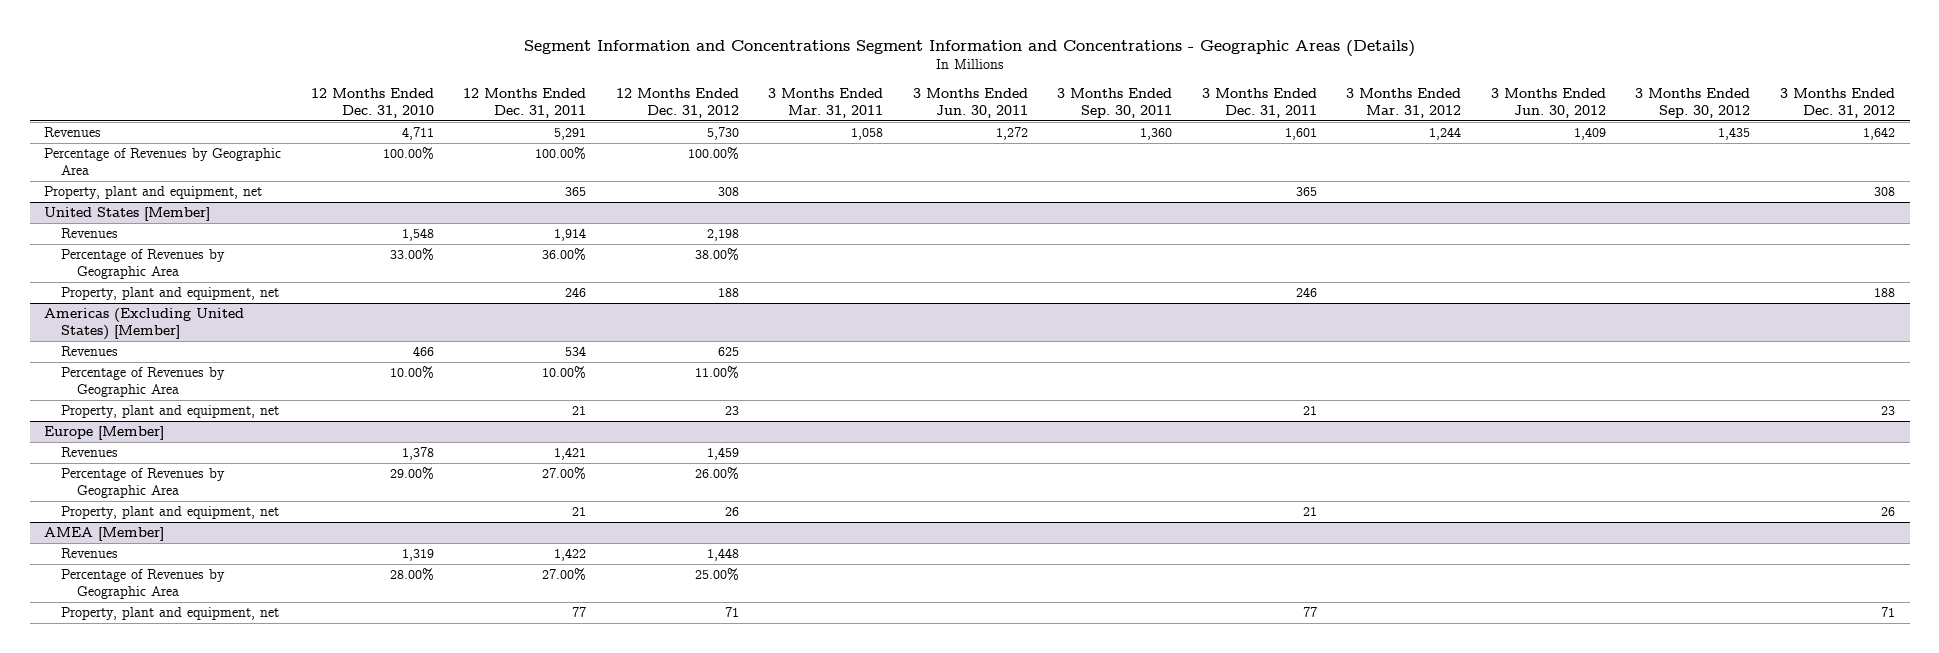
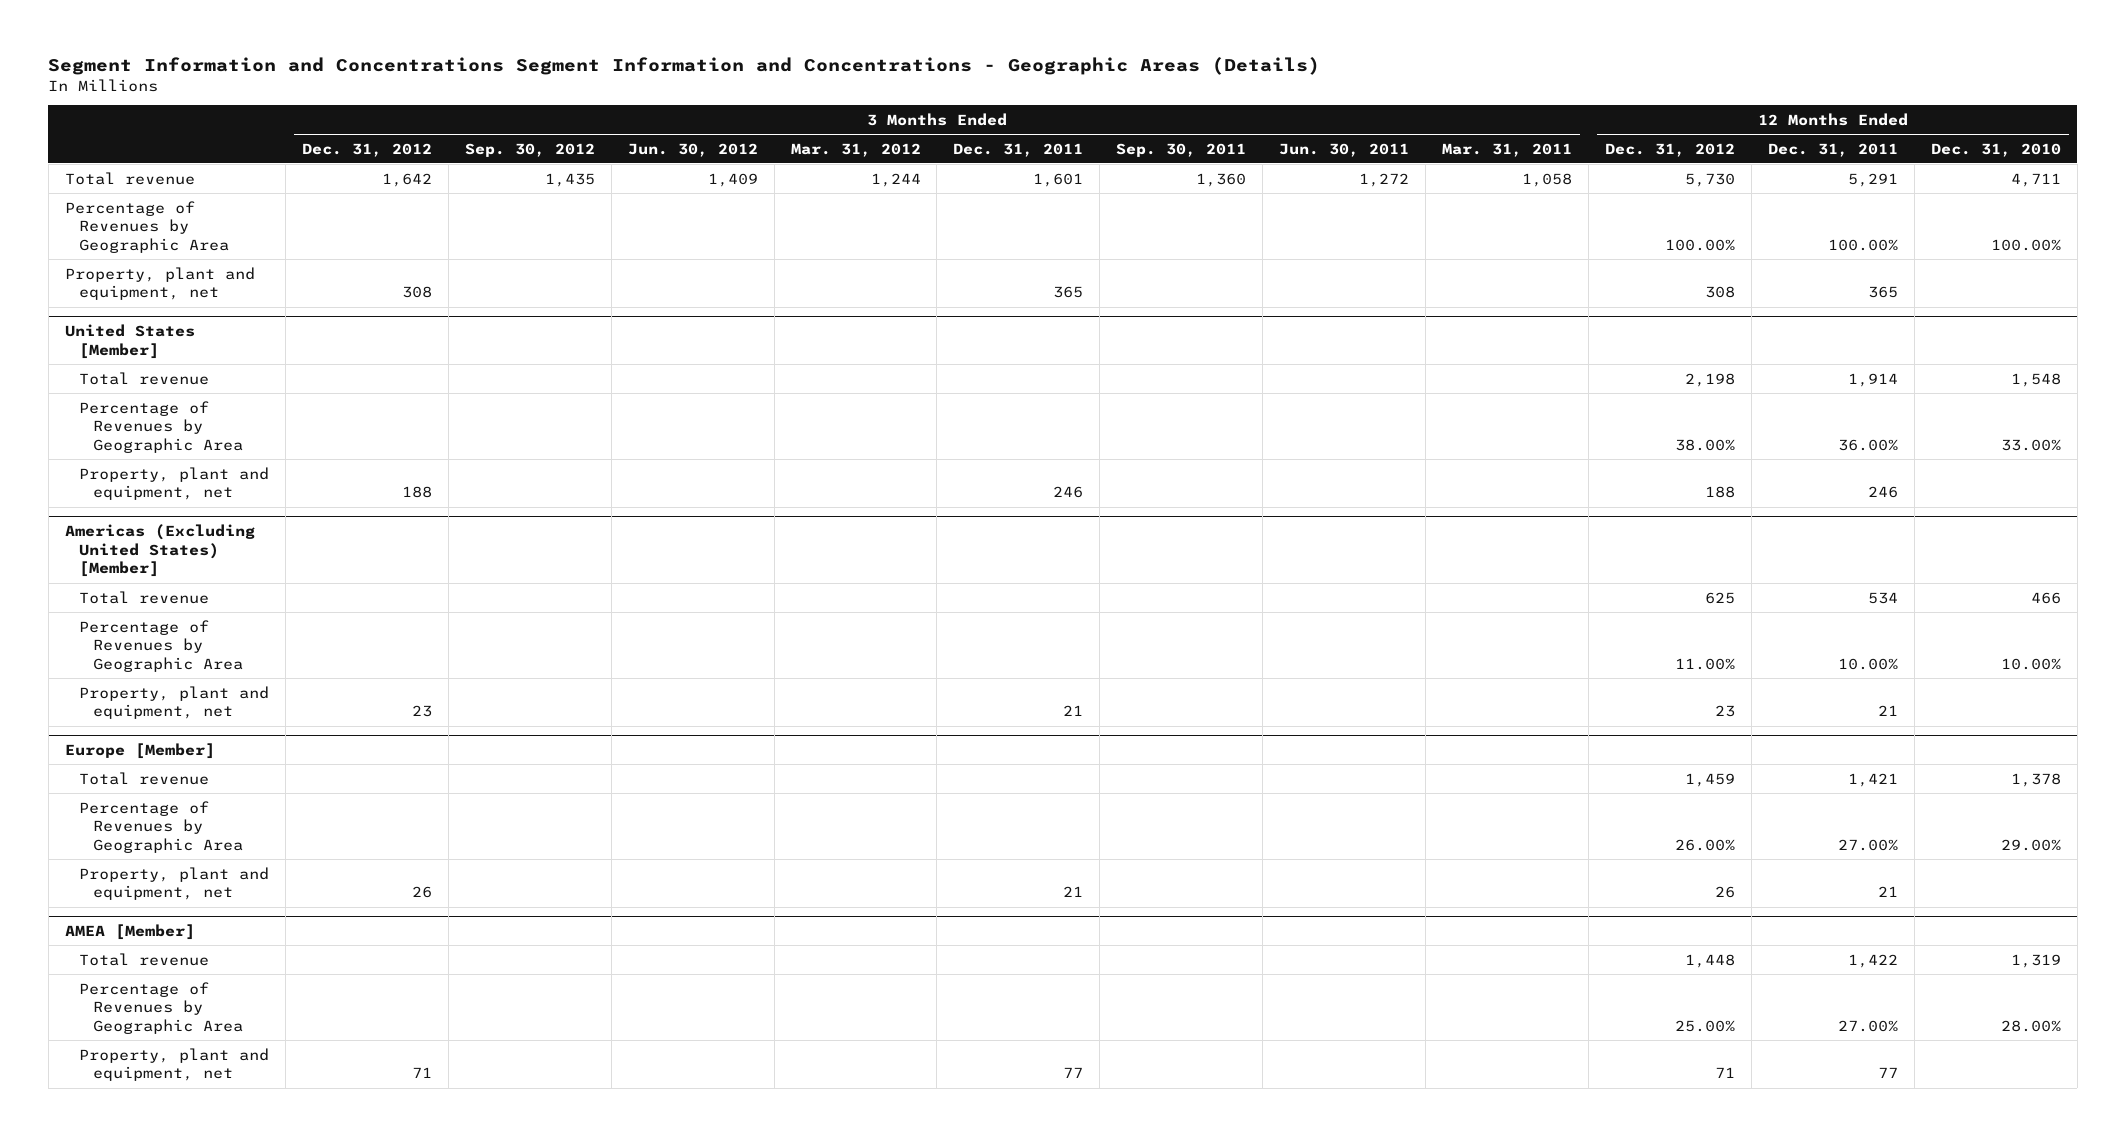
[44,127,102,138] Revenues -> [64,171,195,185] Total revenue
[60,228,118,239] Revenues -> [78,371,209,385] Total revenue
[60,346,118,357] Revenues -> [78,590,209,604] Total revenue
[60,447,118,458] Revenues -> [78,771,209,785] Total revenue
[60,548,118,559] Revenues -> [78,952,209,966] Total revenue

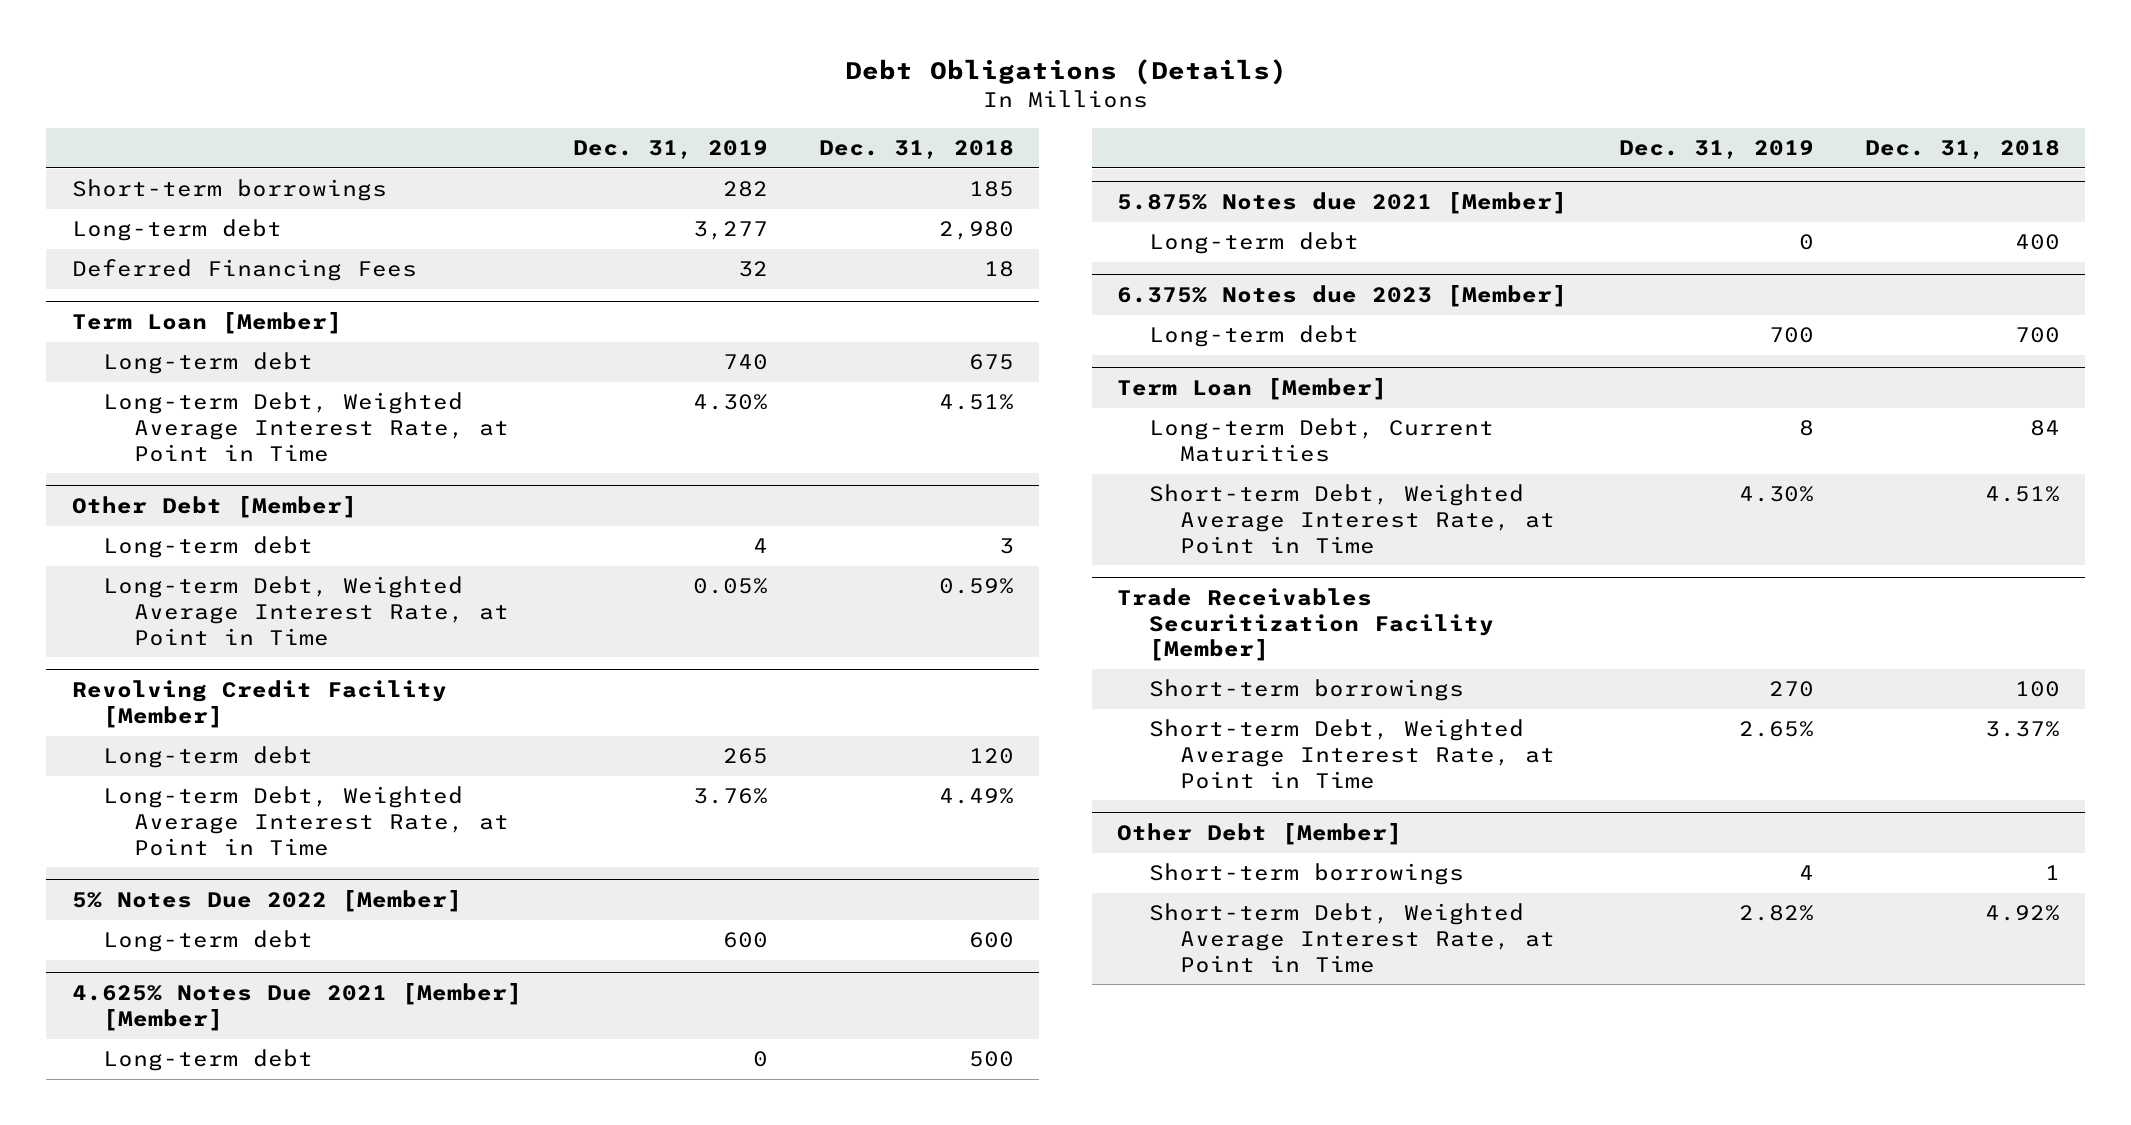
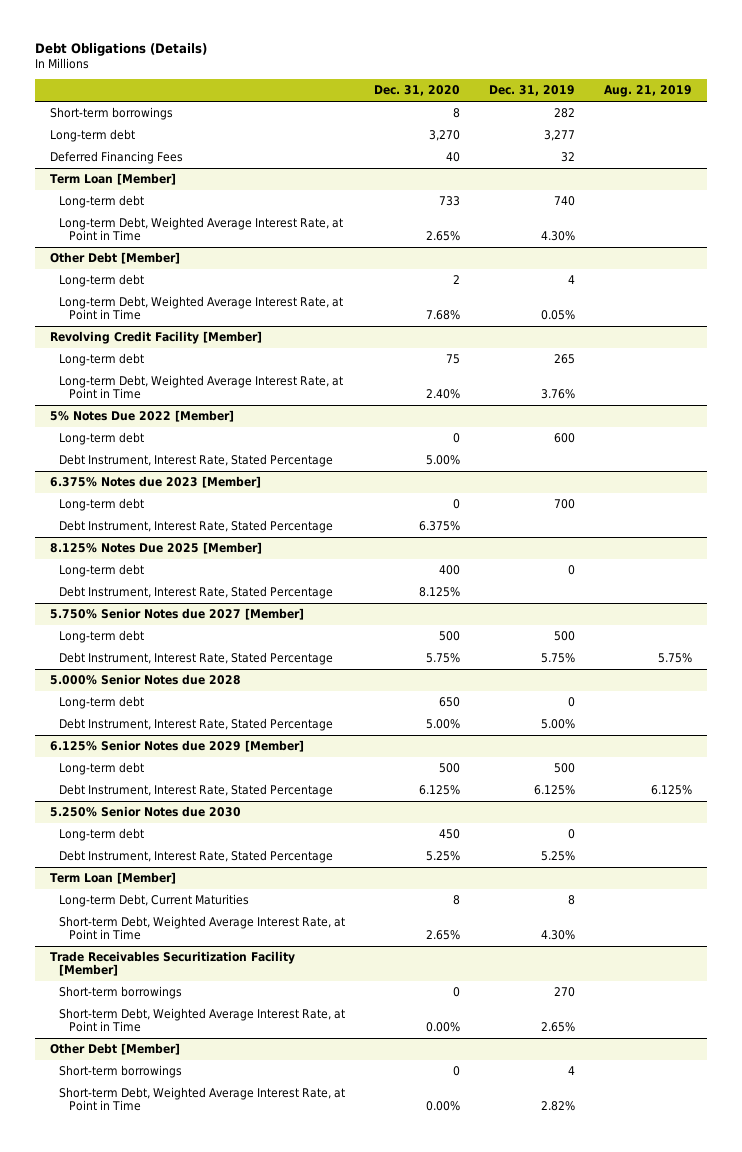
[818,140,1014,160] Dec. 31, 2018 -> none
none -> [374,85,461,97] Dec. 31, 2020
none -> [604,85,693,98] Aug. 21, 2019
[71,983,522,1031] 4.625% Notes Due 2021 [Member] [Member] -> none
[102,1049,313,1072] Long-term debt -> none
[1117,192,1568,215] 5.875% Notes due 2021 [Member] -> none
[1148,232,1359,255] Long-term debt -> none
none -> [59,454,334,468] Debt Instrument, Interest Rate, Stated Percentage
none -> [59,520,334,534] Debt Instrument, Interest Rate, Stated Percentage
none -> [49,542,262,555] 8.125% Notes Due 2025 [Member]
none -> [59,564,145,578] Long-term debt
none -> [59,586,334,600] Debt Instrument, Interest Rate, Stated Percentage
none -> [49,608,304,621] 5.750% Senior Notes due 2027 [Member]
none -> [59,630,145,644] Long-term debt
none -> [59,652,334,666] Debt Instrument, Interest Rate, Stated Percentage
none -> [49,674,241,686] 5.000% Senior Notes due 2028
none -> [59,696,145,710] Long-term debt
none -> [59,718,334,732] Debt Instrument, Interest Rate, Stated Percentage
none -> [49,740,304,753] 6.125% Senior Notes due 2029 [Member]
none -> [59,762,145,776] Long-term debt
none -> [59,784,334,798] Debt Instrument, Interest Rate, Stated Percentage
none -> [49,806,241,818] 5.250% Senior Notes due 2030
none -> [59,828,145,842] Long-term debt
none -> [59,850,334,864] Debt Instrument, Interest Rate, Stated Percentage

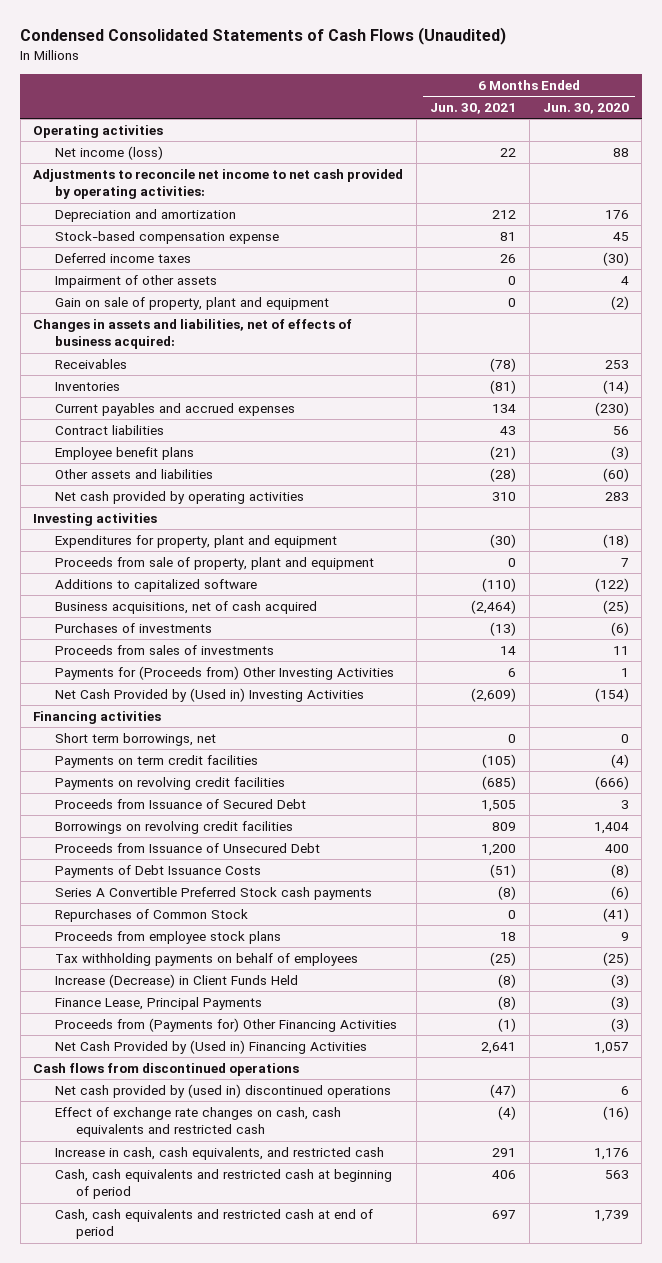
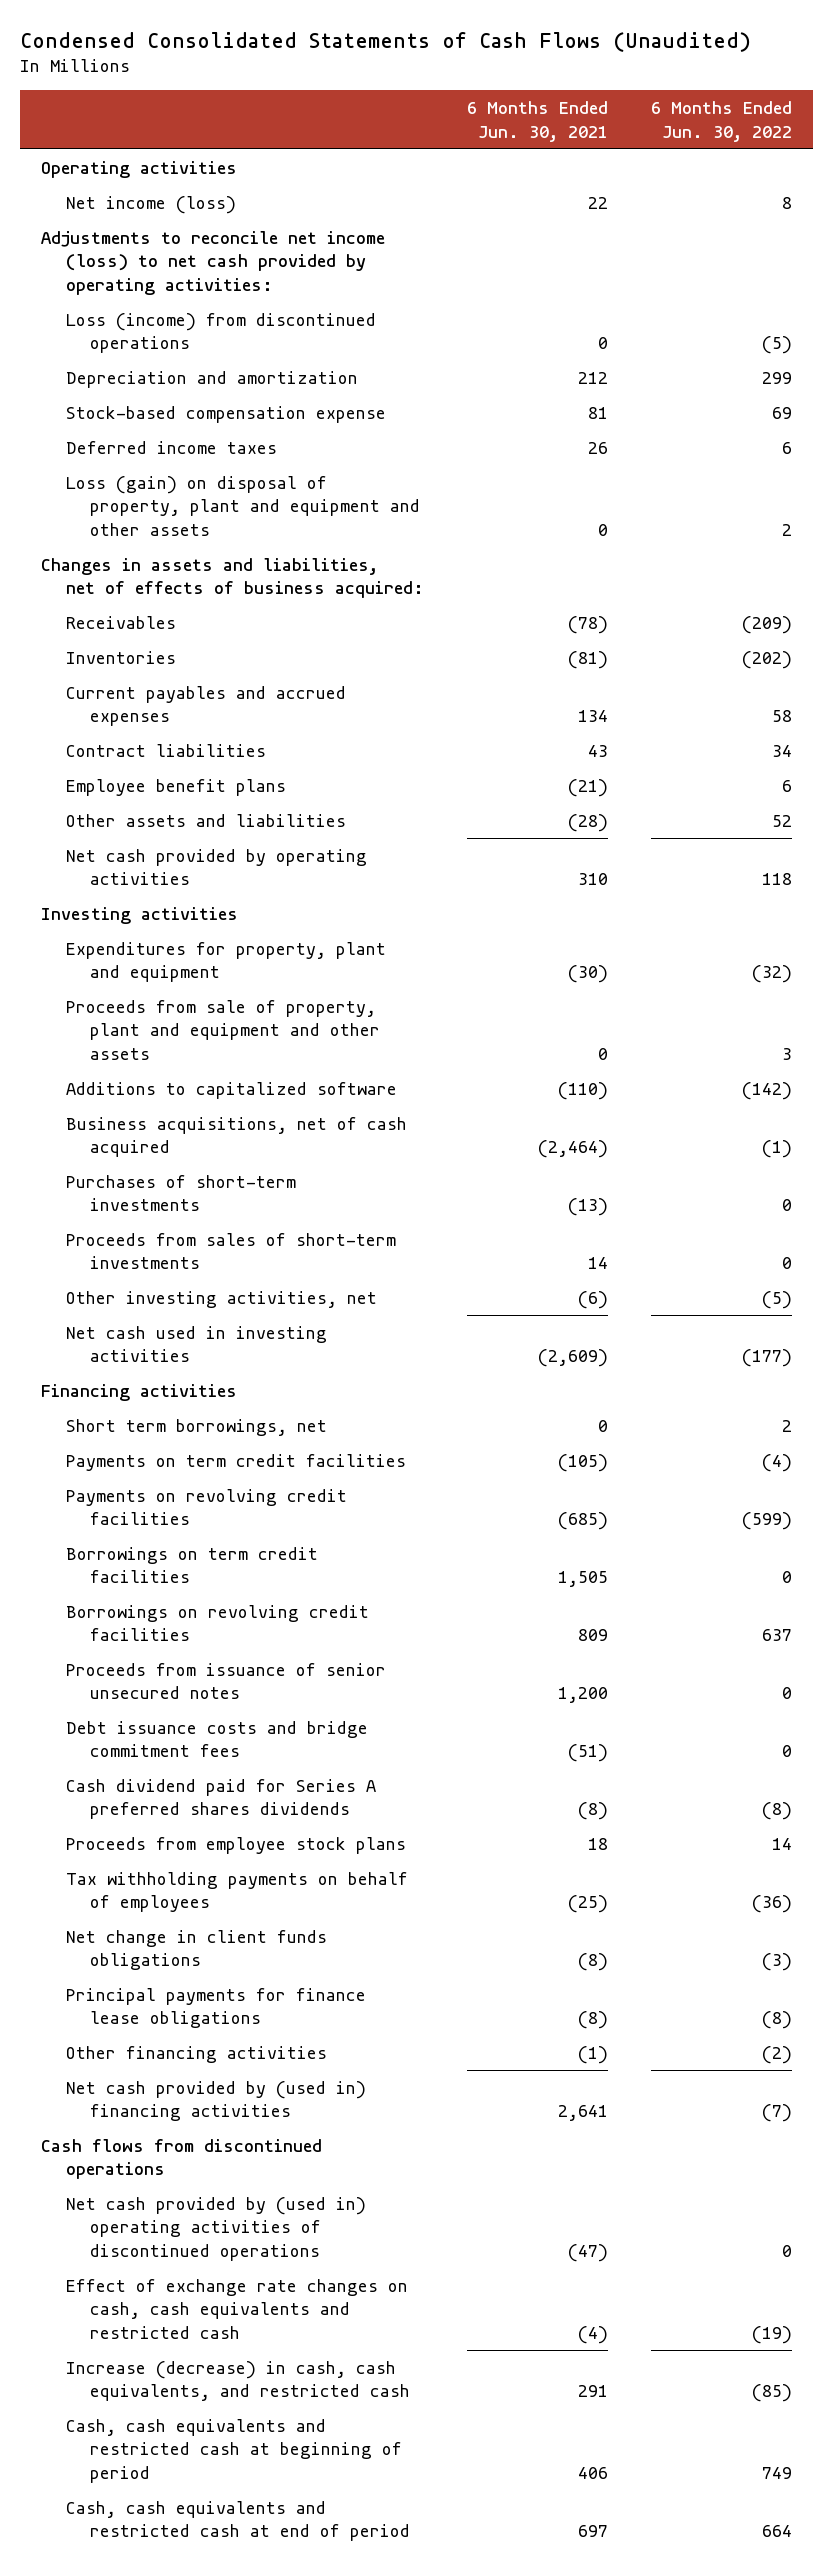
[542,103,629,115] Jun. 30, 2020 -> none
none -> [650,101,792,142] 6 Months Ended Jun. 30, 2022
[33,169,404,200] Adjustments to reconcile net income to net cash provided by operating activities: -> [41,230,386,295] Adjustments to reconcile net income (loss) to net cash provided by operating activities:
none -> [65,312,376,354] Loss (income) from discontinued operations
[54,275,217,289] Impairment of other assets -> none
[54,297,329,311] Gain on sale of property, plant and equipment -> [65,475,421,536] Loss (gain) on disposal of property, plant and equipment and other assets
[54,557,374,571] Proceeds from sale of property, plant and equipment -> [65,999,381,1060] Proceeds from sale of property, plant and equipment and other assets
[54,623,212,634] Purchases of investments -> [65,1174,296,1212] Purchases of short-term investments
[54,645,274,656] Proceeds from sales of investments -> [65,1232,396,1270] Proceeds from sales of short-term investments
[54,666,394,681] Payments for (Proceeds from) Other Investing Activities -> [65,1290,377,1308] Other investing activities, net
[508,668,517,678] 6 -> [577,1290,608,1309] (6)
[54,688,364,703] Net Cash Provided by (Used in) Investing Activities -> [65,1325,327,1363] Net cash used in investing activities
[54,799,306,810] Proceeds from Issuance of Secured Debt -> [65,1546,318,1584] Borrowings on term credit facilities
[54,909,248,923] Repurchases of Common Stock -> none
[54,843,320,854] Proceeds from Issuance of Unsecured Debt -> [65,1662,386,1700] Proceeds from issuance of senior unsecured notes
[54,865,261,879] Payments of Debt Issuance Costs -> [65,1720,368,1758] Debt issuance costs and bridge commitment fees
[54,887,372,901] Series A Convertible Preferred Stock cash payments -> [65,1778,376,1820] Cash dividend paid for Series A preferred shares dividends
[54,974,298,989] Increase (Decrease) in Client Funds Held -> [65,1929,327,1971] Net change in client funds obligations
[54,997,262,1011] Finance Lease, Principal Payments -> [65,1987,366,2029] Principal payments for finance lease obligations
[54,1018,397,1033] Proceeds from (Payments for) Other Financing Activities -> [65,2045,327,2063] Other financing activities
[54,1040,367,1055] Net Cash Provided by (Used in) Financing Activities -> [65,2080,366,2122] Net cash provided by (used in) financing activities
[54,1084,391,1099] Net cash provided by (used in) discontinued operations -> [65,2196,366,2261] Net cash provided by (used in) operating activities of discontinued operations
[54,1147,384,1161] Increase in cash, cash equivalents, and restricted cash -> [65,2360,411,2402] Increase (decrease) in cash, cash equivalents, and restricted cash

